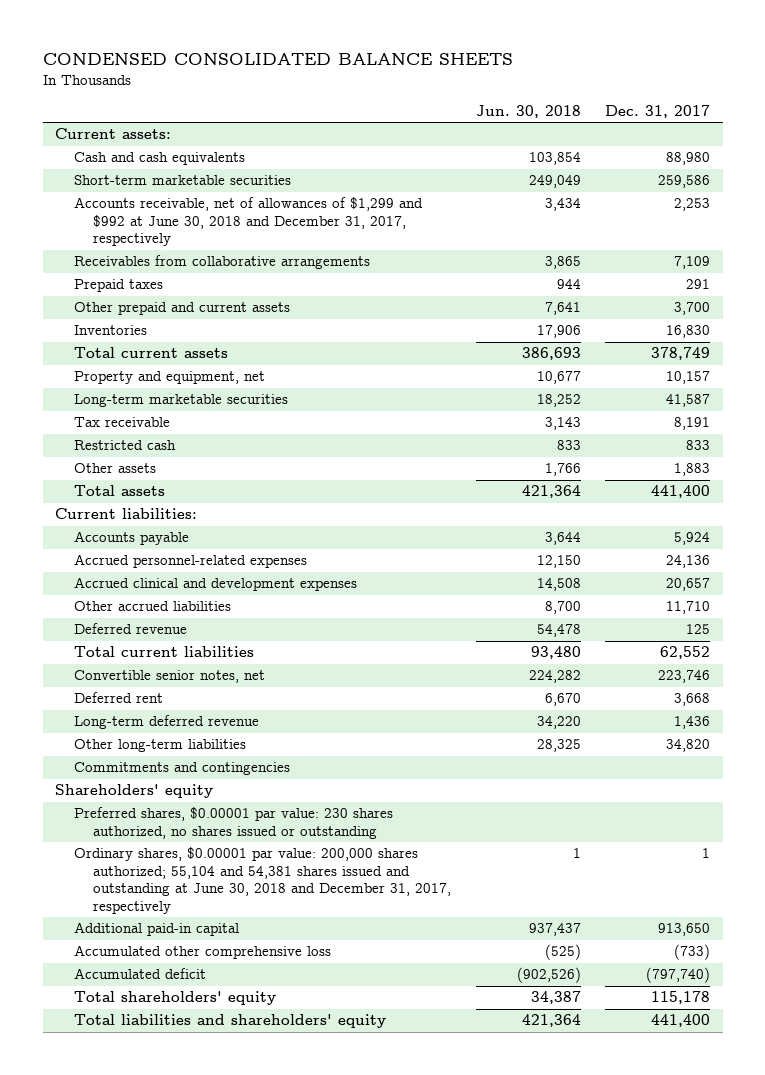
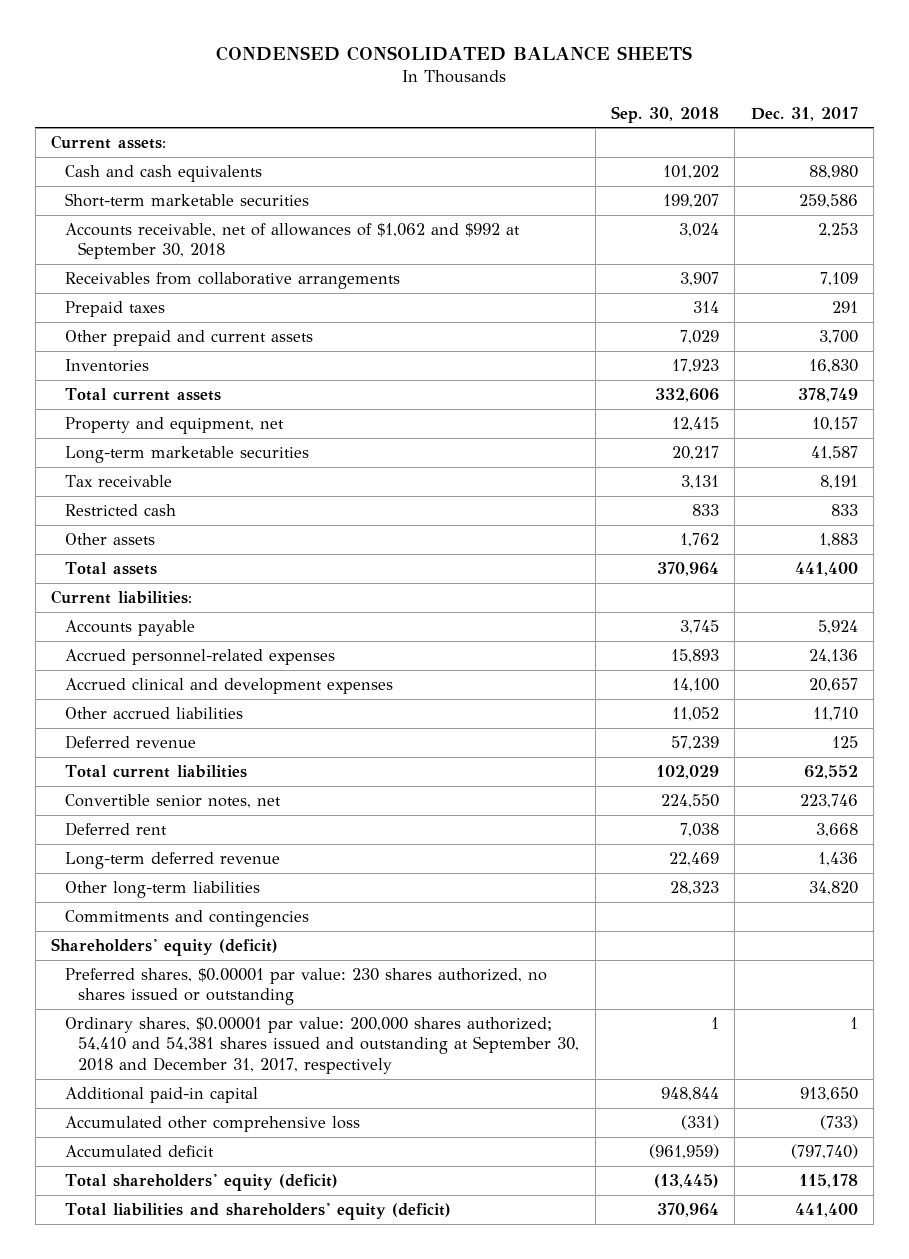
[475,104,581,118] Jun. 30, 2018 -> none
none -> [611,105,720,123] Sep. 30, 2018
[73,197,423,247] Accounts receivable, net of allowances of $1,299 and $992 at June 30, 2018 and December 31, 2017, respectively -> [64,223,520,260] Accounts receivable, net of allowances of $1,062 and $992 at September 30, 2018
[54,784,213,799] Shareholders' equity -> [51,938,279,957] Shareholders' equity (deficit)
[73,847,452,914] Ordinary shares, $0.00001 par value: 200,000 shares authorized; 55,104 and 54,381 shares issued and outstanding at June 30, 2018 and December 31, 2017, respectively -> [64,1017,580,1074] Ordinary shares, $0.00001 par value: 200,000 shares authorized; 54,410 and 54,381 shares issued and outstanding at September 30, 2018 and December 31, 2017, respectively
[73,991,276,1006] Total shareholders' equity -> [64,1174,338,1192] Total shareholders' equity (deficit)
[73,1014,386,1029] Total liabilities and shareholders' equity -> [64,1203,451,1221] Total liabilities and shareholders' equity (deficit)

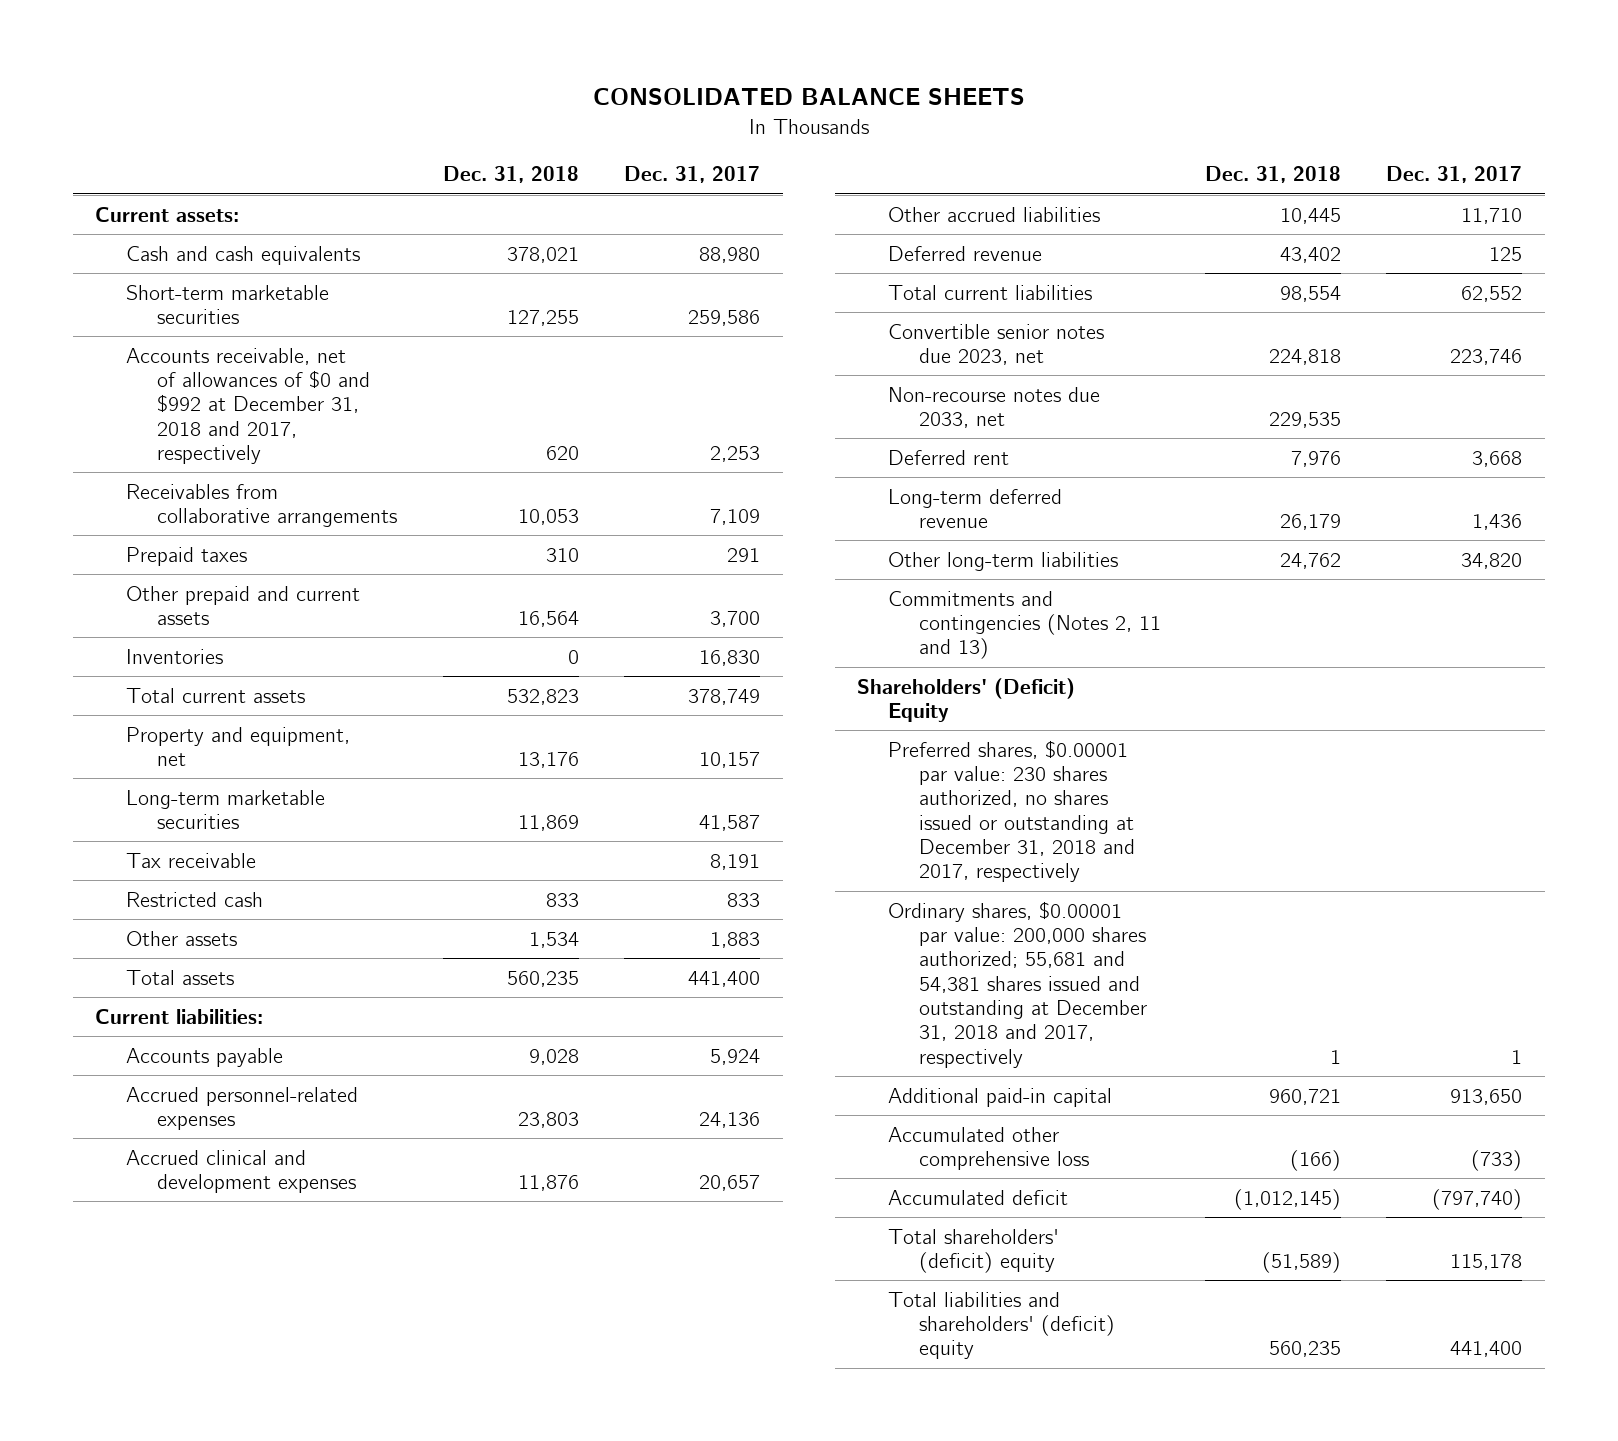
[216,46,693,62] CONDENSED CONSOLIDATED BALANCE SHEETS -> [592,88,1025,106] CONSOLIDATED BALANCE SHEETS
[611,105,720,123] Sep. 30, 2018 -> none
none -> [443,166,580,184] Dec. 31, 2018
[64,223,520,260] Accounts receivable, net of allowances of $1,062 and $992 at September 30, 2018 -> [125,347,370,464] Accounts receivable, net of allowances of $0 and $992 at December 31, 2018 and 2017, respectively
[64,794,281,809] Convertible senior notes, net -> [887,323,1104,366] Convertible senior notes due 2023, net
none -> [887,386,1100,429] Non-recourse notes due 2033, net
[64,910,309,928] Commitments and contingencies -> [887,590,1161,660] Commitments and contingencies (Notes 2, 11 and 13)
[51,938,279,957] Shareholders' equity (deficit) -> [857,677,1076,723] Shareholders' (Deficit) Equity
[64,968,547,1006] Preferred shares, $0.00001 par value: 230 shares authorized, no shares issued or outstanding -> [887,739,1135,883] Preferred shares, $0.00001 par value: 230 shares authorized, no shares issued or outstanding at December 31, 2018 and 2017, respectively
[64,1017,580,1074] Ordinary shares, $0.00001 par value: 200,000 shares authorized; 54,410 and 54,381 shares issued and outstanding at September 30, 2018 and December 31, 2017, respectively -> [887,900,1147,1068] Ordinary shares, $0.00001 par value: 200,000 shares authorized; 55,681 and 54,381 shares issued and outstanding at December 31, 2018 and 2017, respectively
[64,1174,338,1192] Total shareholders' equity (deficit) -> [887,1228,1059,1274] Total shareholders' (deficit) equity
[64,1203,451,1221] Total liabilities and shareholders' equity (deficit) -> [887,1291,1115,1360] Total liabilities and shareholders' (deficit) equity

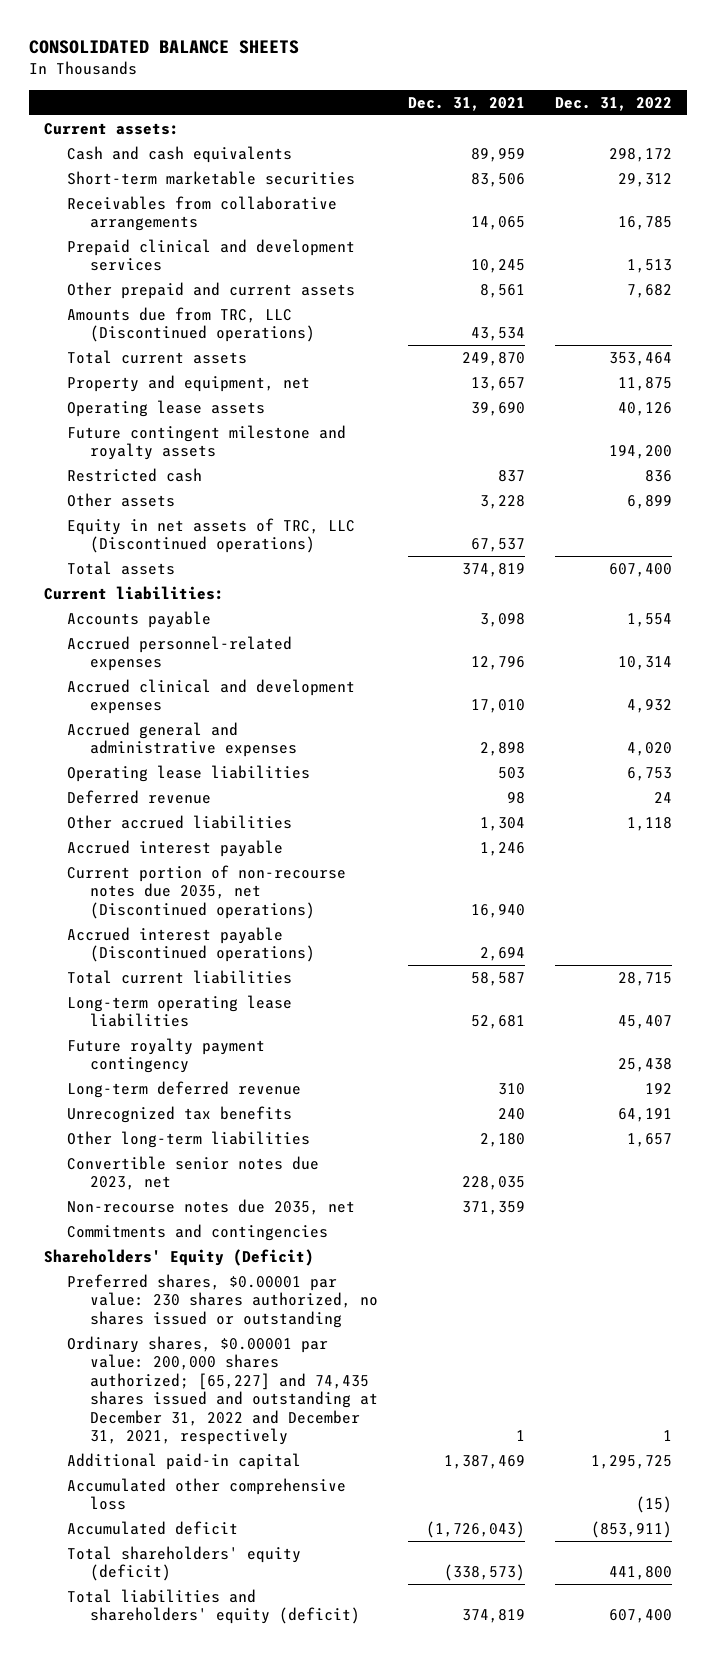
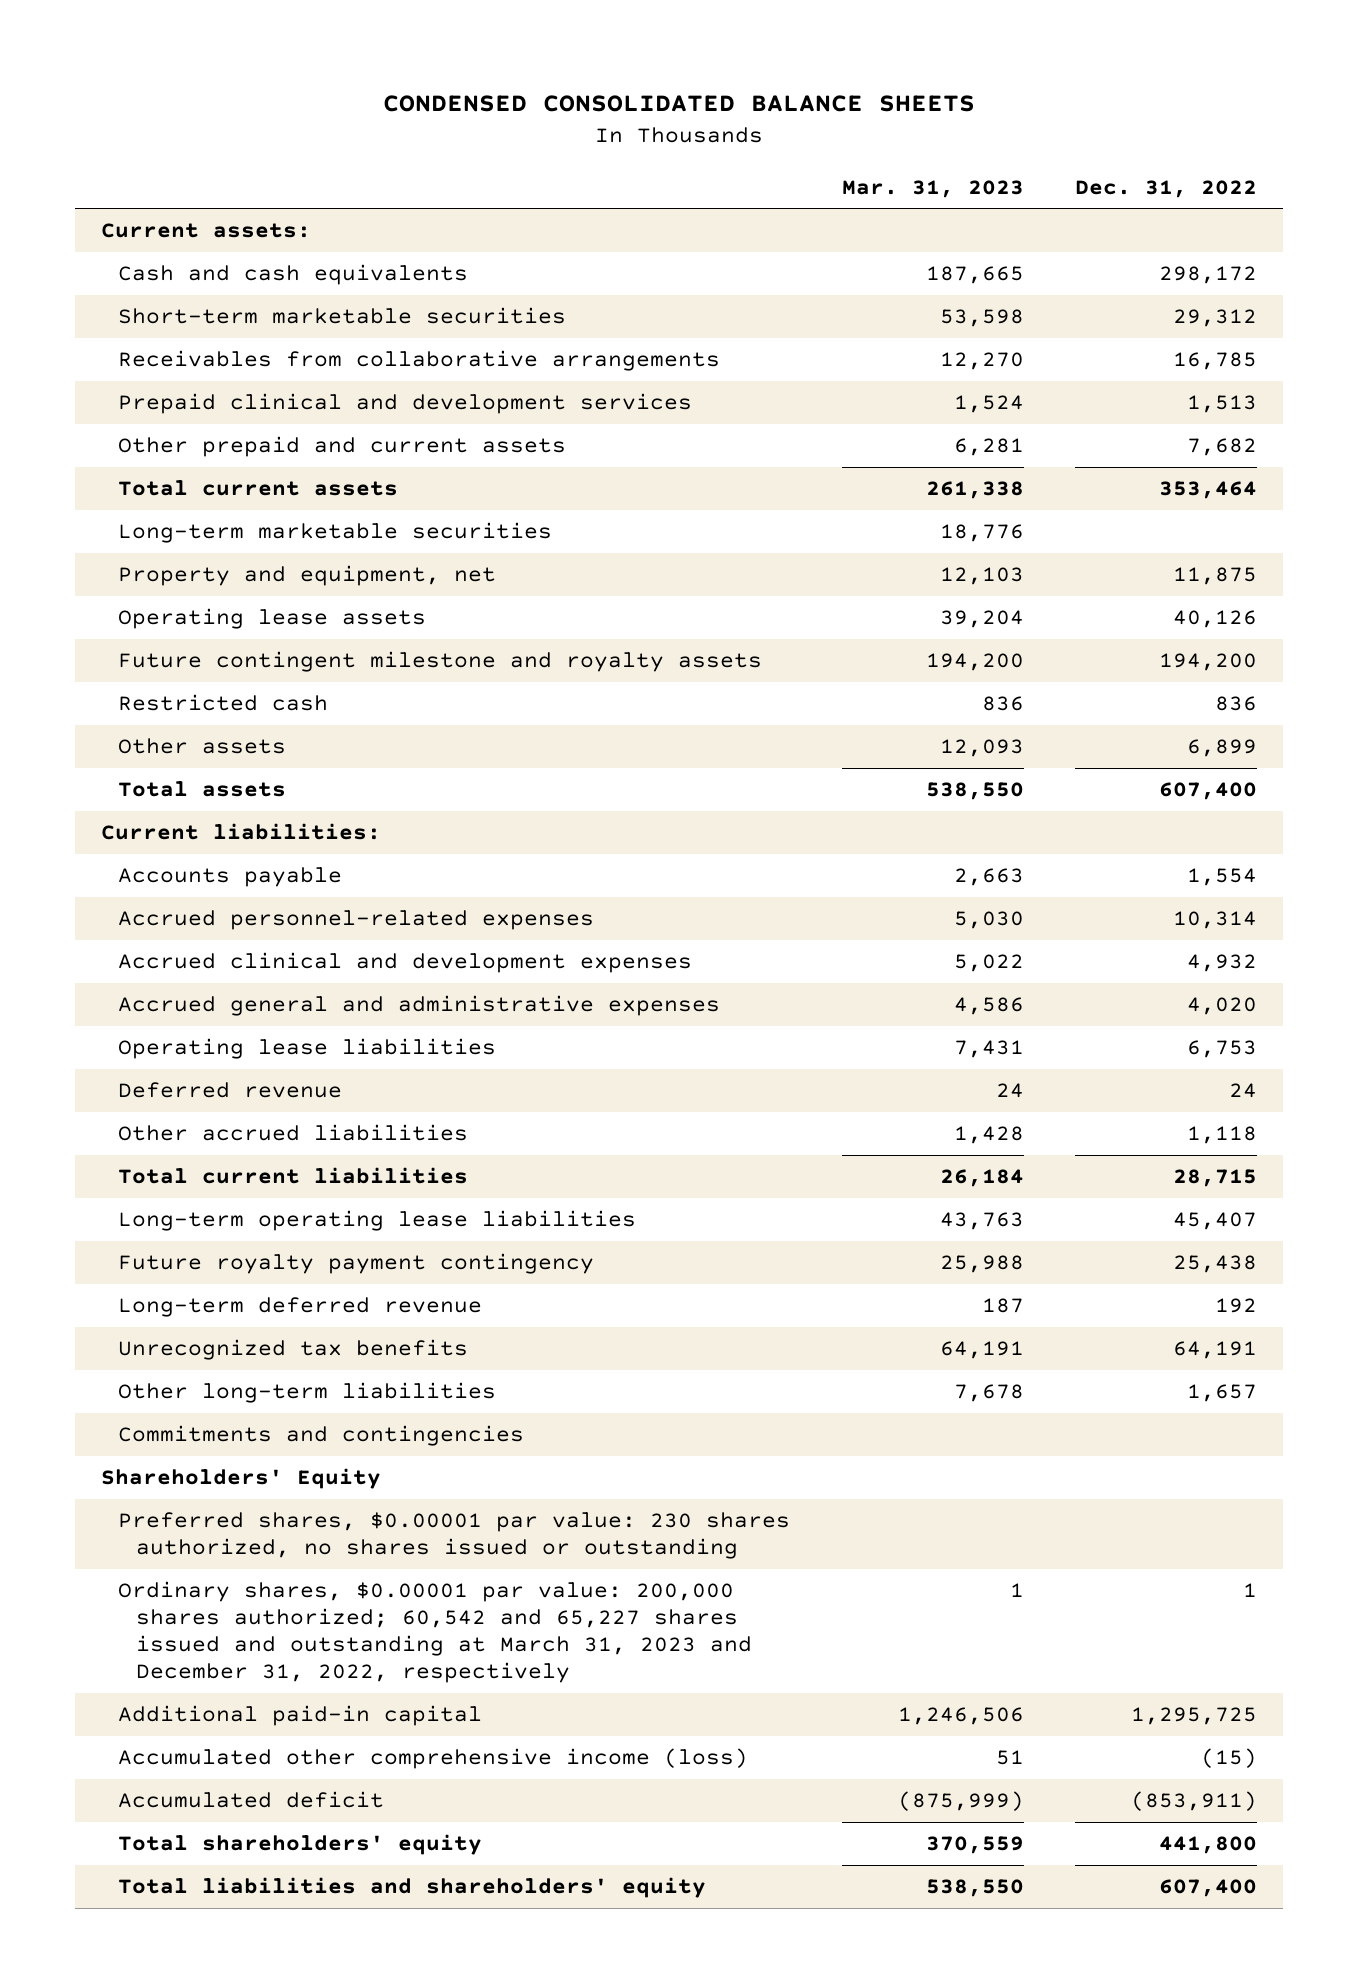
[29,40,300,55] CONSOLIDATED BALANCE SHEETS -> [383,95,976,113] CONDENSED CONSOLIDATED BALANCE SHEETS
[408,96,526,111] Dec. 31, 2021 -> none
none -> [841,179,1024,198] Mar. 31, 2023
[67,306,316,343] Amounts due from TRC, LLC (Discontinued operations) -> none
none -> [118,522,553,544] Long-term marketable securities
[67,517,356,554] Equity in net assets of TRC, LLC (Discontinued operations) -> none
[67,839,284,857] Accrued interest payable -> none
[67,864,347,919] Current portion of non-recourse notes due 2035, net (Discontinued operations) -> none
[67,926,316,963] Accrued interest payable (Discontinued operations) -> none
[67,1155,320,1191] Convertible senior notes due 2023, net -> none
[67,1198,356,1215] Non-recourse notes due 2035, net -> none
[44,1248,315,1266] Shareholders' Equity (Deficit) -> [100,1468,381,1490] Shareholders' Equity
[67,1335,379,1446] Ordinary shares, $0.00001 par value: 200,000 shares authorized; [65,227] and 74,435 shares issued and outstanding at December 31, 2022 and December 31, 2021, respectively -> [118,1581,752,1684] Ordinary shares, $0.00001 par value: 200,000 shares authorized; 60,542 and 65,227 shares issued and outstanding at March 31, 2023 and December 31, 2022, respectively
[67,1477,347,1511] Accumulated other comprehensive loss -> [118,1748,749,1770] Accumulated other comprehensive income (loss)
[67,1545,302,1582] Total shareholders' equity (deficit) -> [118,1834,483,1856] Total shareholders' equity
[67,1588,361,1625] Total liabilities and shareholders' equity (deficit) -> [118,1877,707,1899] Total liabilities and shareholders' equity

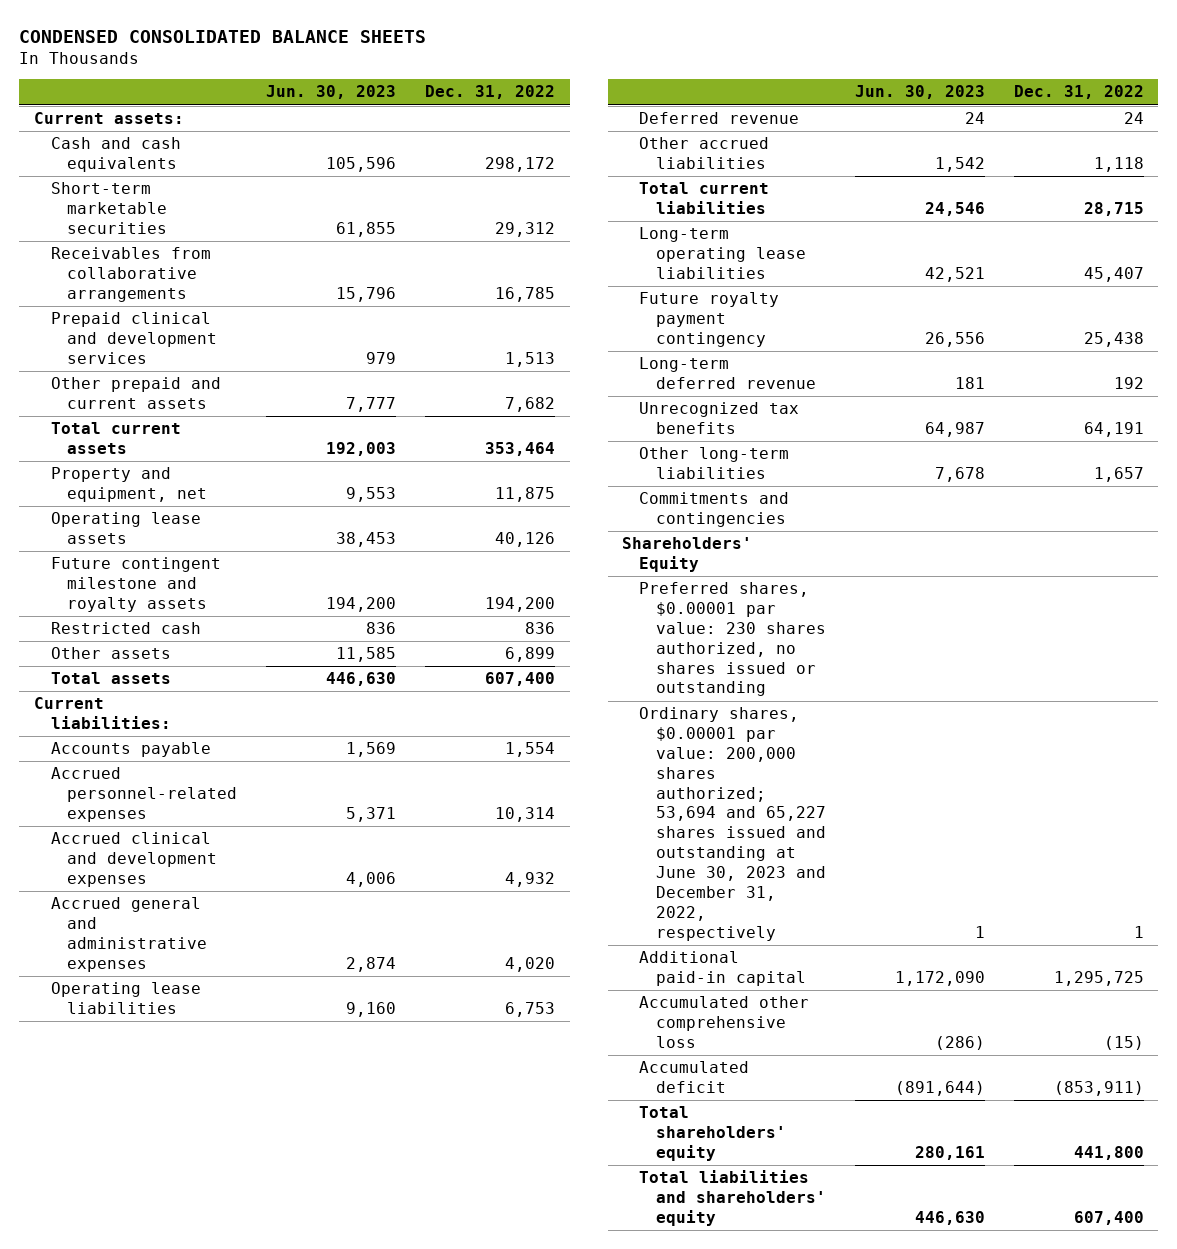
[841,179,1024,198] Mar. 31, 2023 -> none
none -> [266,85,397,100] Jun. 30, 2023
[118,522,553,544] Long-term marketable securities -> none
[118,1581,752,1684] Ordinary shares, $0.00001 par value: 200,000 shares authorized; 60,542 and 65,227 shares issued and outstanding at March 31, 2023 and December 31, 2022, respectively -> [639,707,826,941] Ordinary shares, $0.00001 par value: 200,000 shares authorized; 53,694 and 65,227 shares issued and outstanding at June 30, 2023 and December 31, 2022, respectively
[118,1748,749,1770] Accumulated other comprehensive income (loss) -> [639,996,810,1048] Accumulated other comprehensive loss

